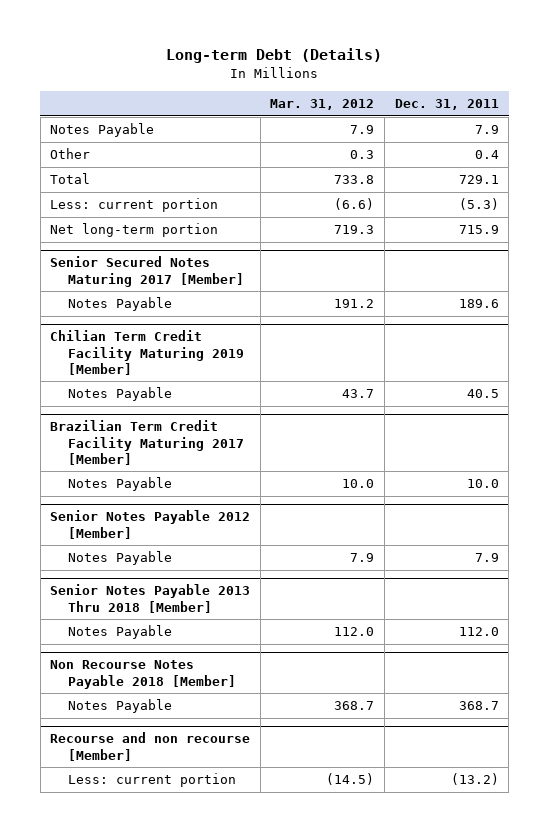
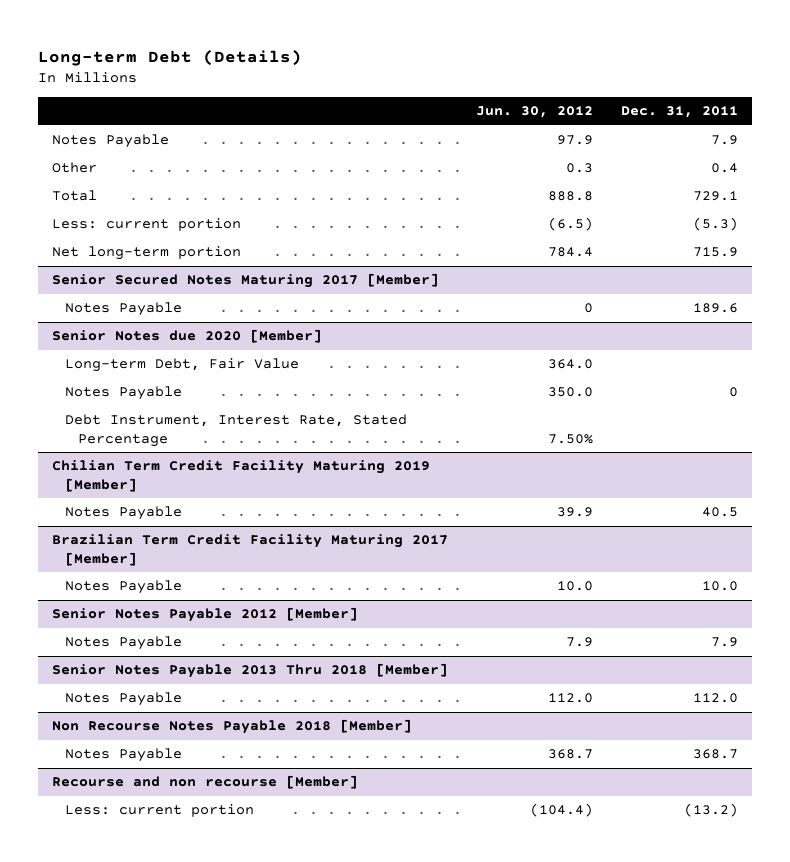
[270,99,375,111] Mar. 31, 2012 -> none
none -> [476,106,594,119] Jun. 30, 2012
none -> [52,329,323,344] Senior Notes due 2020 [Member]
none -> [65,358,300,373] Long-term Debt, Fair Value
none -> [65,386,183,401] Notes Payable
none -> [65,414,408,447] Debt Instrument, Interest Rate, Stated Percentage

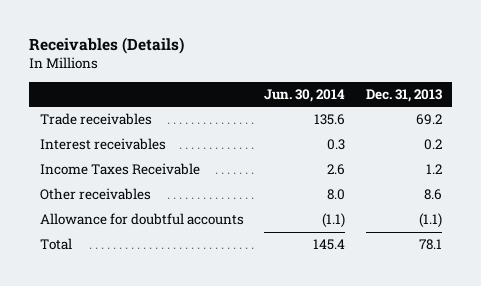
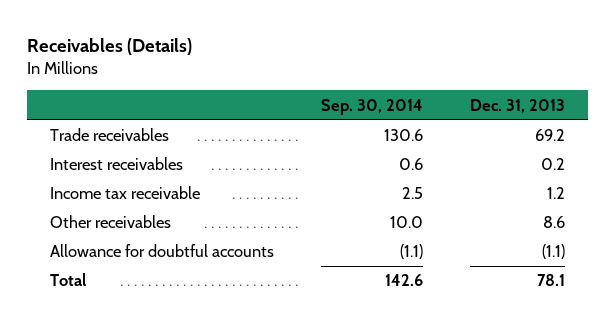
[264,88,346,102] Jun. 30, 2014 -> none
none -> [320,98,423,115] Sep. 30, 2014
[39,163,200,176] Income Taxes Receivable -> [50,186,201,200] Income tax receivable

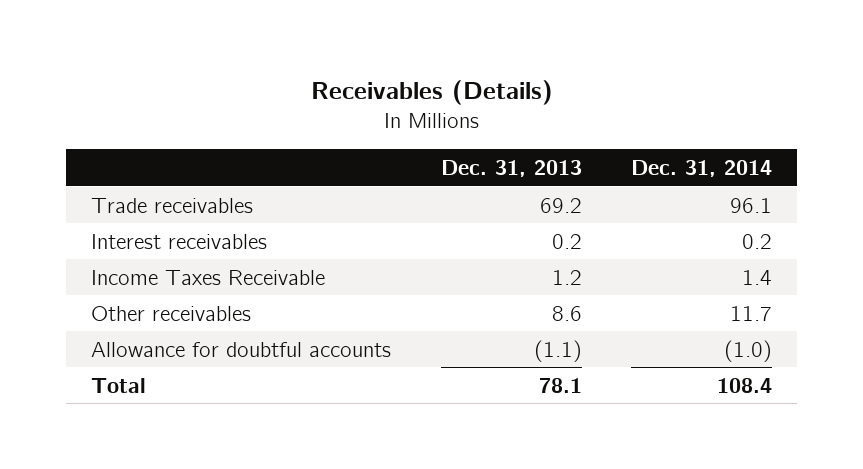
[320,98,423,115] Sep. 30, 2014 -> none
none -> [631,159,773,177] Dec. 31, 2014
[50,186,201,200] Income tax receivable -> [90,269,325,285] Income Taxes Receivable

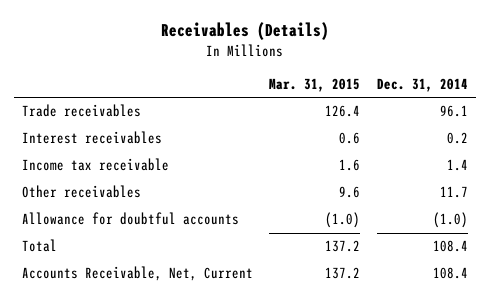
[440,159,582,177] Dec. 31, 2013 -> none
none -> [269,78,361,93] Mar. 31, 2015
[90,269,325,285] Income Taxes Receivable -> [21,158,169,172] Income tax receivable
none -> [21,266,253,282] Accounts Receivable, Net, Current

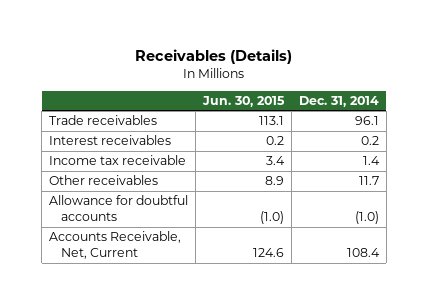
[269,78,361,93] Mar. 31, 2015 -> none
none -> [202,95,286,107] Jun. 30, 2015
[21,239,57,253] Total -> none

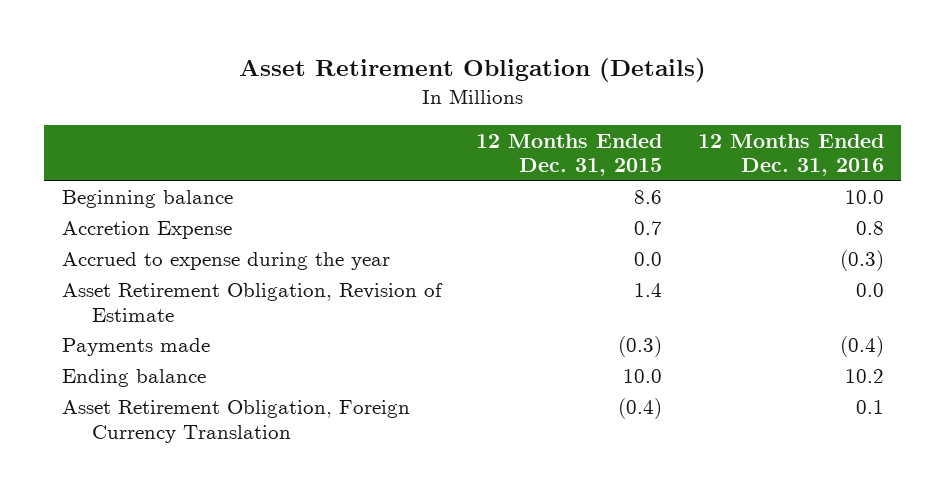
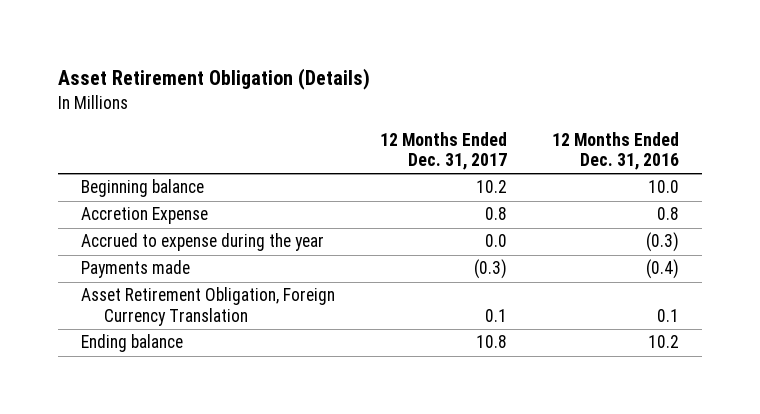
[476,133,663,177] 12 Months Ended Dec. 31, 2015 -> none
none -> [380,131,508,171] 12 Months Ended Dec. 31, 2017
[61,283,443,323] Asset Retirement Obligation, Revision of Estimate -> none
[61,369,206,388] Ending balance -> [80,334,183,353] Ending balance

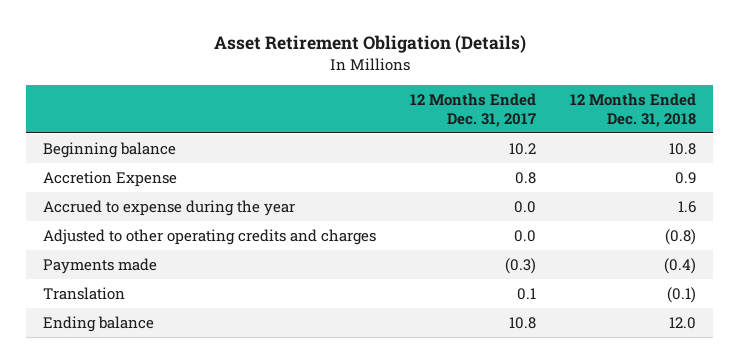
[552,131,680,171] 12 Months Ended Dec. 31, 2016 -> none
none -> [570,93,697,127] 12 Months Ended Dec. 31, 2018
none -> [42,228,376,245] Adjusted to other operating credits and charges
[80,287,335,327] Asset Retirement Obligation, Foreign Currency Translation -> [42,286,125,300] Translation

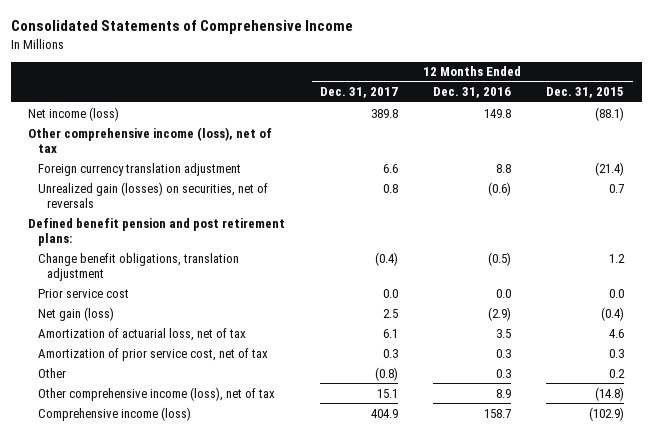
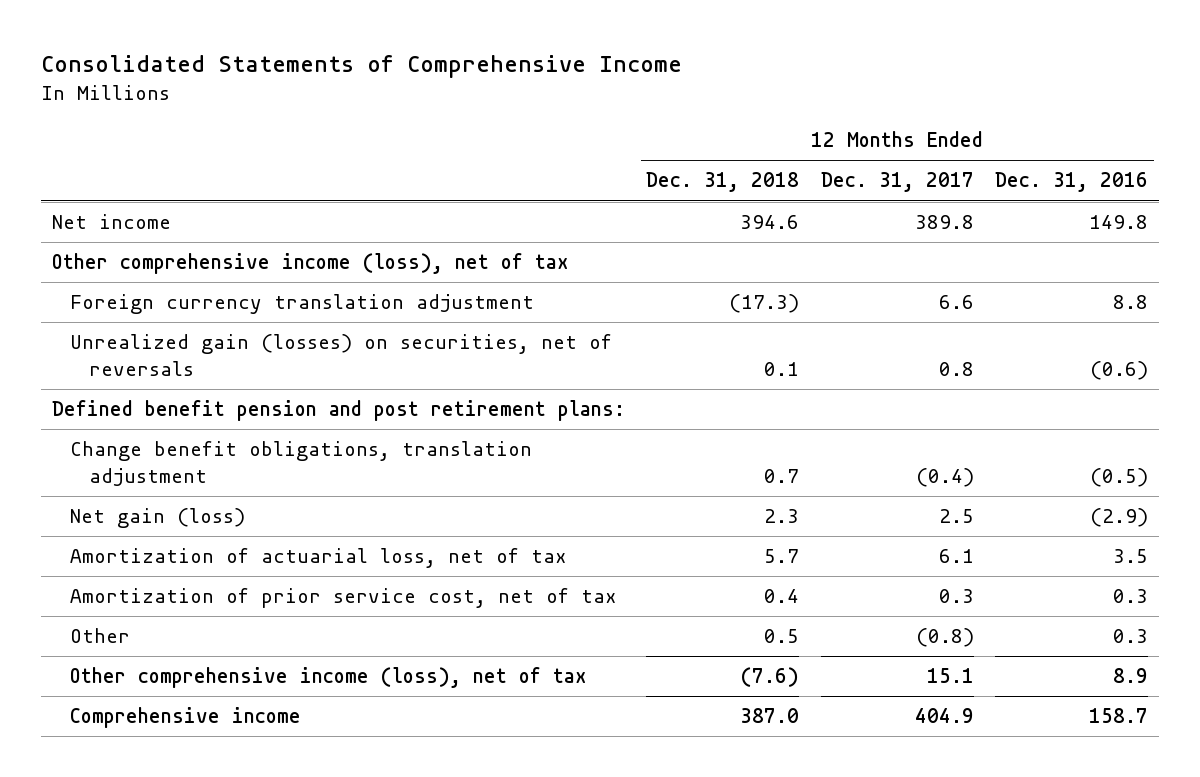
[546,87,625,99] Dec. 31, 2015 -> none
none -> [646,172,800,193] Dec. 31, 2018
[28,106,120,121] Net income (loss) -> [51,214,171,230] Net income
[37,288,129,298] Prior service cost -> none
[37,406,191,421] Comprehensive income (loss) -> [70,707,302,729] Comprehensive income

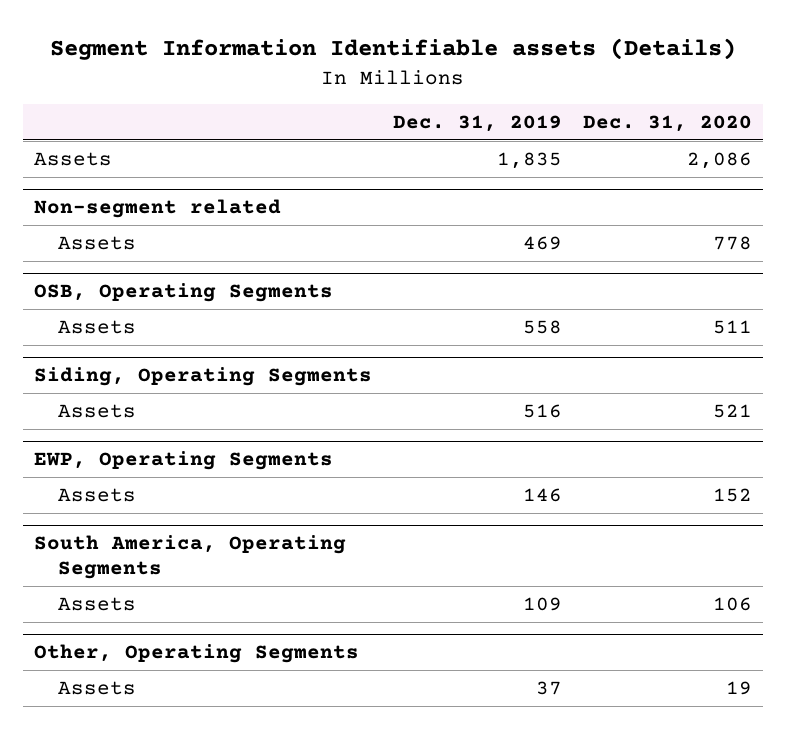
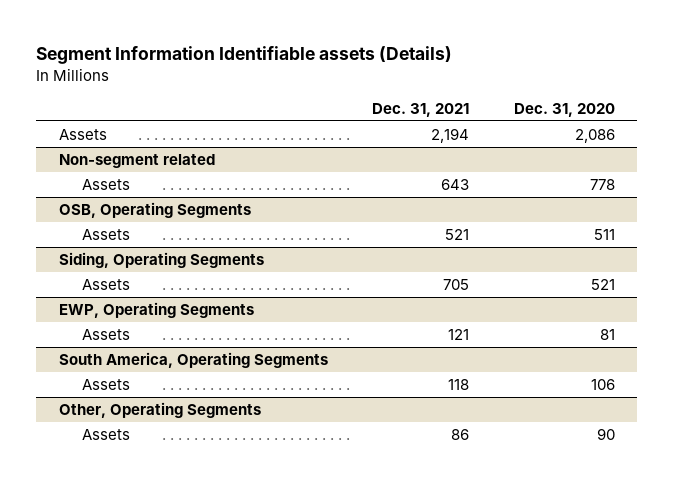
[393,115,563,133] Dec. 31, 2019 -> none
none -> [372,102,470,117] Dec. 31, 2021
[713,487,753,502] 152 -> [599,329,615,341] 81
[726,680,753,695] 19 -> [596,428,615,441] 90

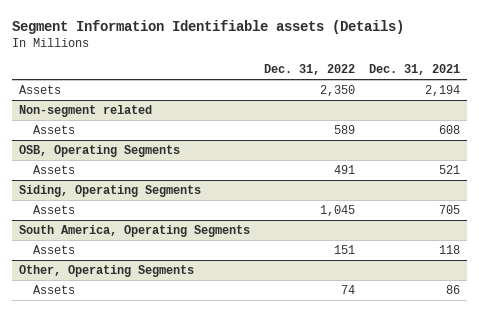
[513,102,615,117] Dec. 31, 2020 -> none
none -> [263,64,355,76] Dec. 31, 2022
[441,179,470,191] 643 -> [438,125,460,135] 608
[58,302,254,319] EWP, Operating Segments -> none
[82,329,131,341] Assets -> none

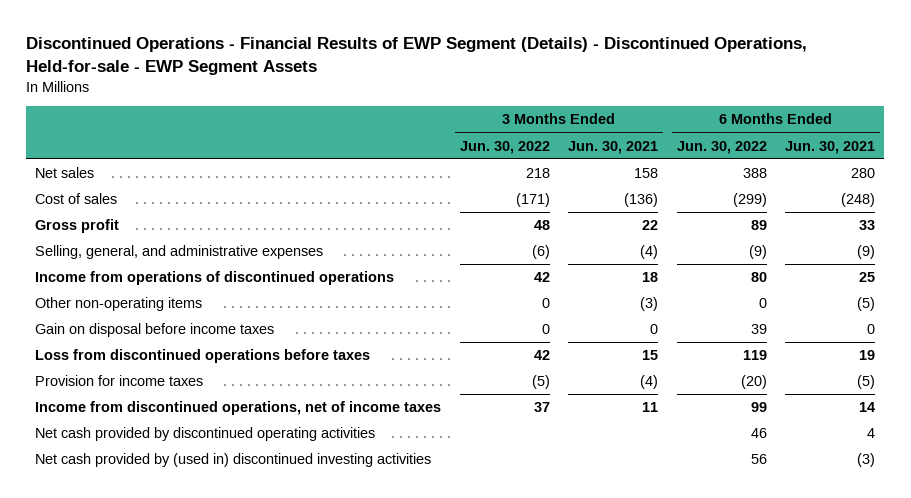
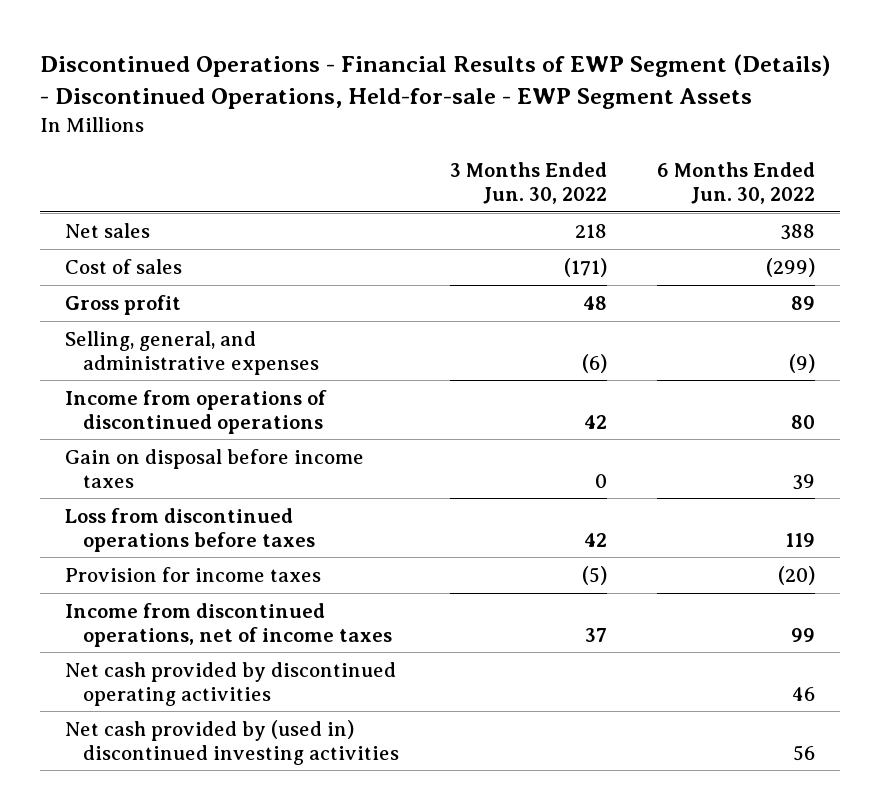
[568,140,659,154] Jun. 30, 2021 -> none
[785,140,876,154] Jun. 30, 2021 -> none
[35,297,203,312] Other non-operating items -> none

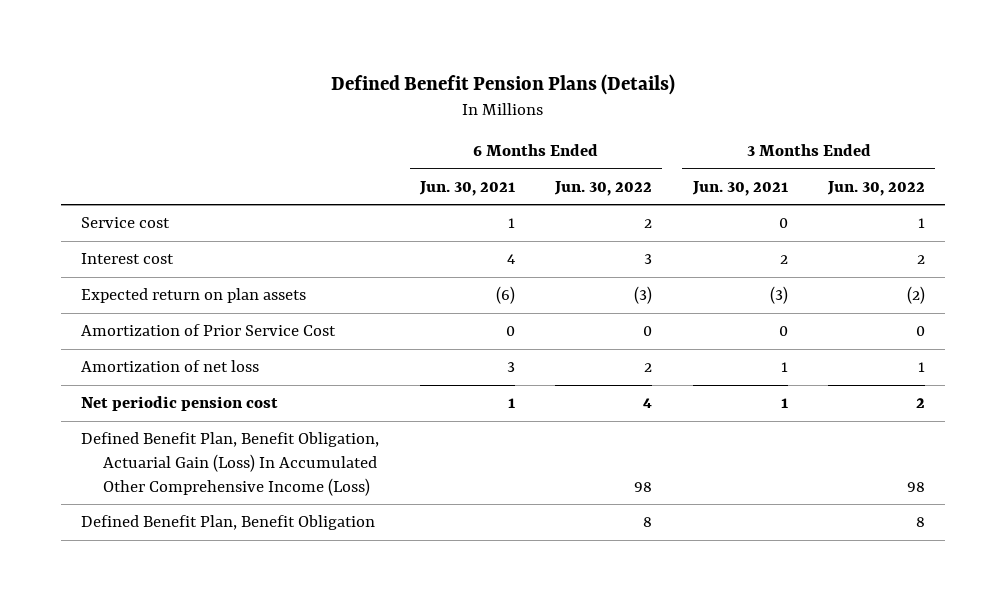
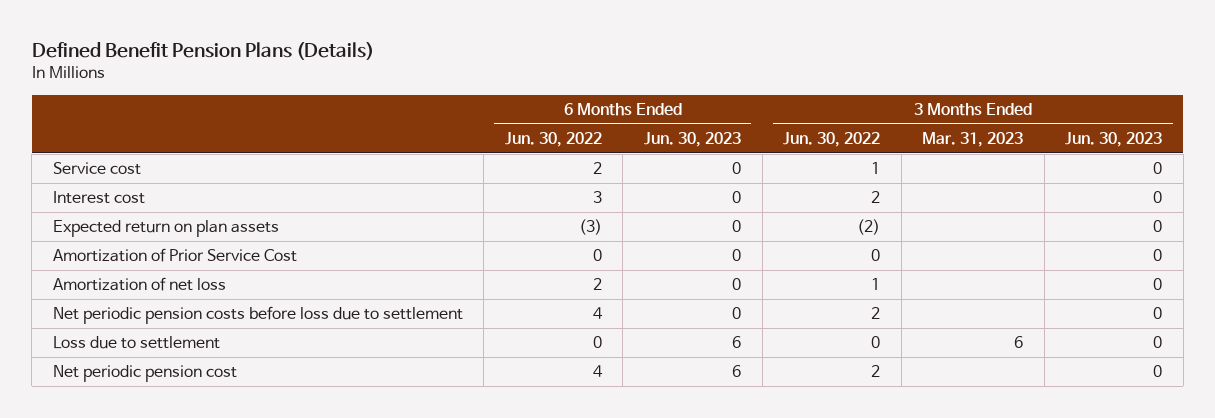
[418,180,515,196] Jun. 30, 2021 -> none
[691,180,788,196] Jun. 30, 2021 -> none
none -> [643,132,741,148] Jun. 30, 2023
none -> [922,132,1024,148] Mar. 31, 2023
none -> [1065,132,1163,148] Jun. 30, 2023
none -> [52,306,463,325] Net periodic pension costs before loss due to settlement
none -> [52,336,220,350] Loss due to settlement
[81,432,380,496] Defined Benefit Plan, Benefit Obligation, Actuarial Gain (Loss) In Accumulated Other Comprehensive Income (Loss) -> none
[81,515,376,531] Defined Benefit Plan, Benefit Obligation -> none

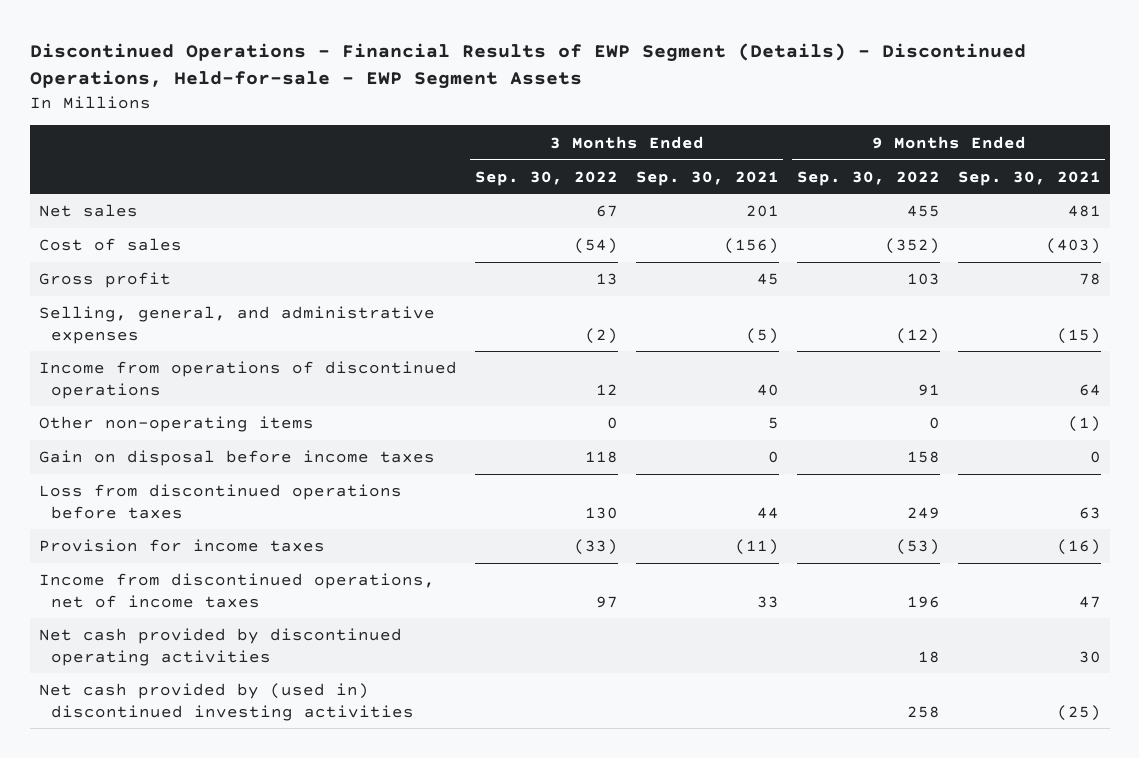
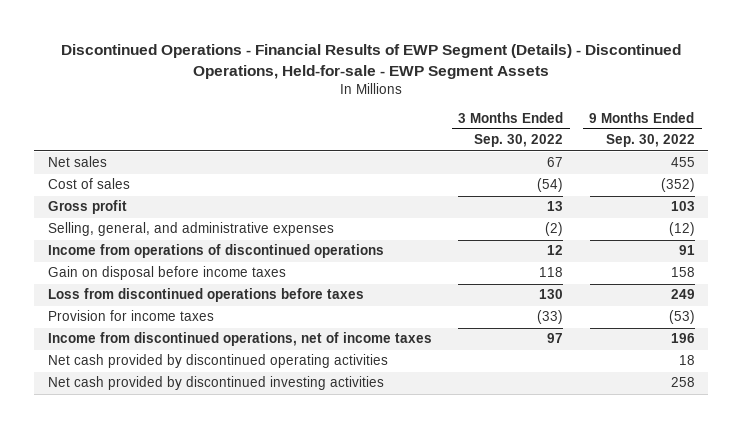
[635,170,779,186] Sep. 30, 2021 -> none
[957,170,1101,186] Sep. 30, 2021 -> none
[38,416,314,433] Other non-operating items -> none
[38,683,414,721] Net cash provided by (used in) discontinued investing activities -> [47,376,384,391] Net cash provided by discontinued investing activities

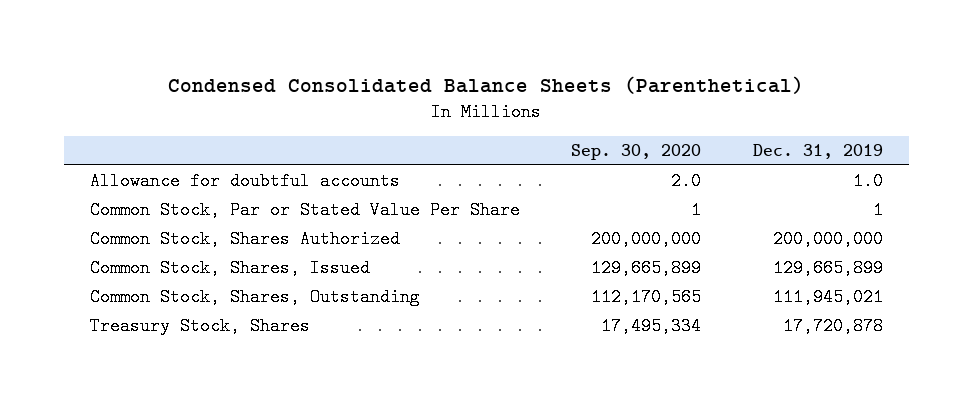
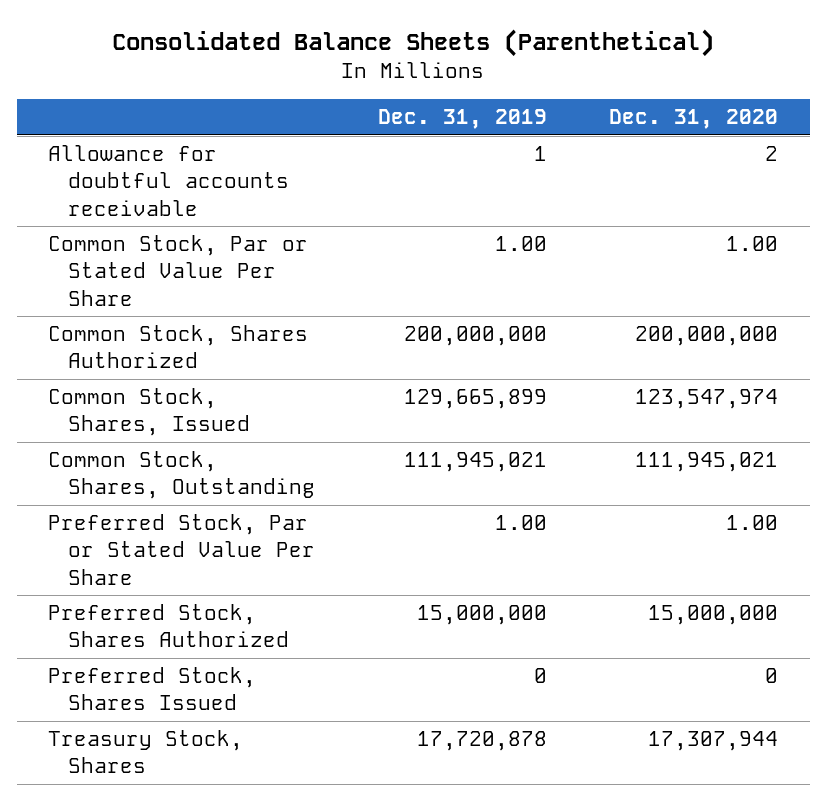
[168,76,805,95] Condensed Consolidated Balance Sheets (Parenthetical) -> [112,28,715,57] Consolidated Balance Sheets (Parenthetical)
[571,143,702,160] Sep. 30, 2020 -> none
none -> [609,108,779,129] Dec. 31, 2020
[89,171,400,190] Allowance for doubtful accounts -> [48,145,290,216] Allowance for doubtful accounts receivable
[853,171,884,190] 1.0 -> [533,146,547,162] 1
[873,200,884,219] 1 -> [494,236,547,252] 1.00
none -> [48,514,316,585] Preferred Stock, Par or Stated Value Per Share
none -> [48,604,290,648] Preferred Stock, Shares Authorized
none -> [48,667,257,711] Preferred Stock, Shares Issued

